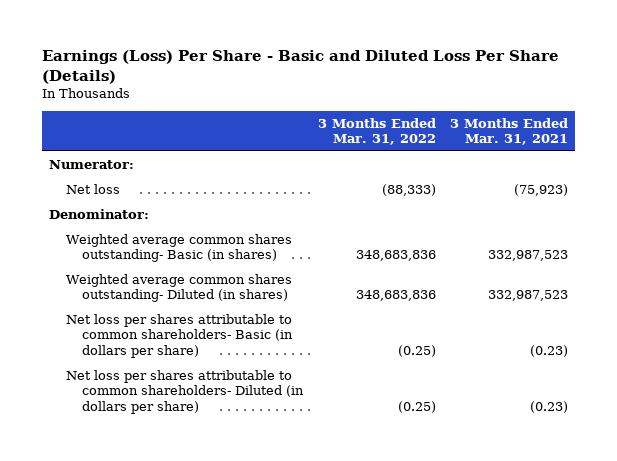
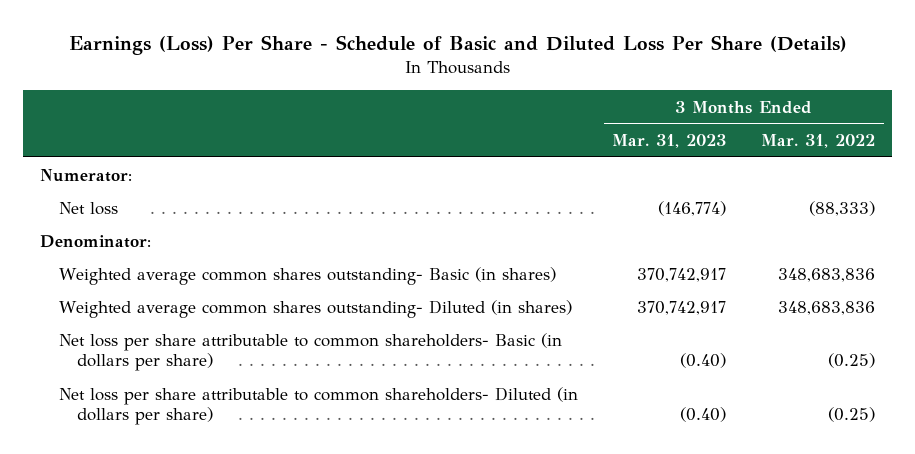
[41,50,559,85] Earnings (Loss) Per Share - Basic and Diluted Loss Per Share (Details) -> [68,34,847,55] Earnings (Loss) Per Share - Schedule of Basic and Diluted Loss Per Share (Details)
[449,117,568,146] 3 Months Ended Mar. 31, 2021 -> none
none -> [612,133,727,148] Mar. 31, 2023
[65,313,294,358] Net loss per shares attributable to common shareholders- Basic (in dollars per share) -> [58,332,562,372] Net loss per share attributable to common shareholders- Basic (in dollars per share)
[65,369,305,414] Net loss per shares attributable to common shareholders- Diluted (in dollars per share) -> [58,386,578,426] Net loss per share attributable to common shareholders- Diluted (in dollars per share)

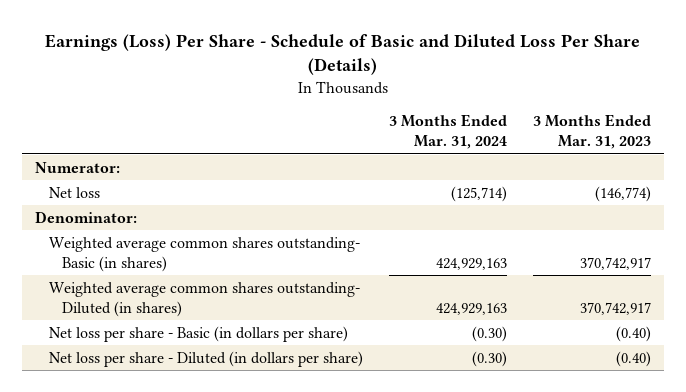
[761,133,876,148] Mar. 31, 2022 -> none
none -> [388,114,507,150] 3 Months Ended Mar. 31, 2024
[58,332,562,372] Net loss per share attributable to common shareholders- Basic (in dollars per share) -> [48,325,348,342] Net loss per share - Basic (in dollars per share)
[58,386,578,426] Net loss per share attributable to common shareholders- Diluted (in dollars per share) -> [48,350,363,367] Net loss per share - Diluted (in dollars per share)

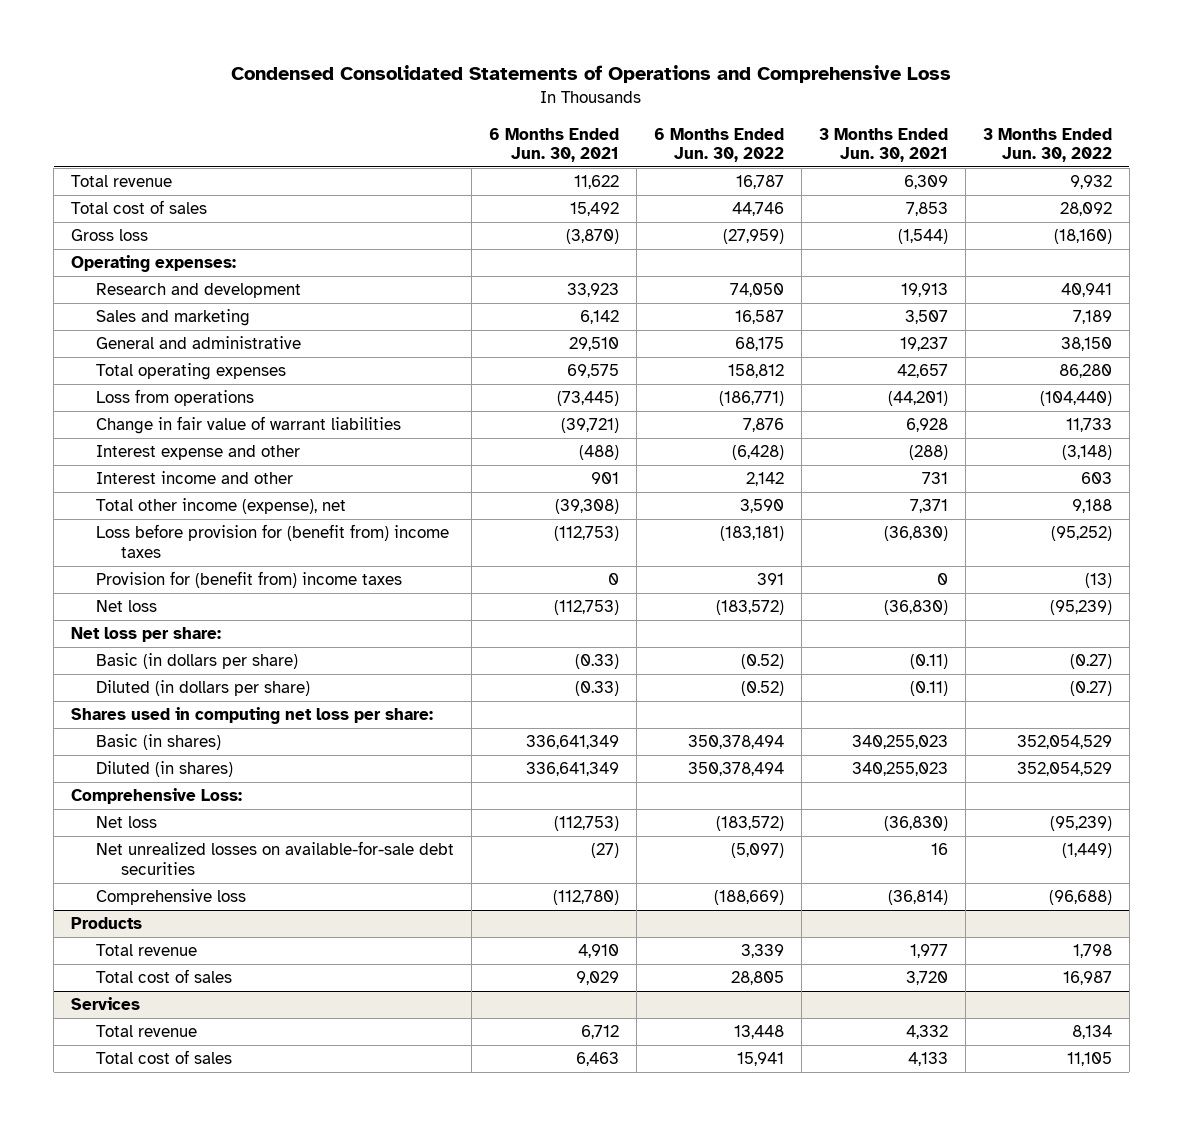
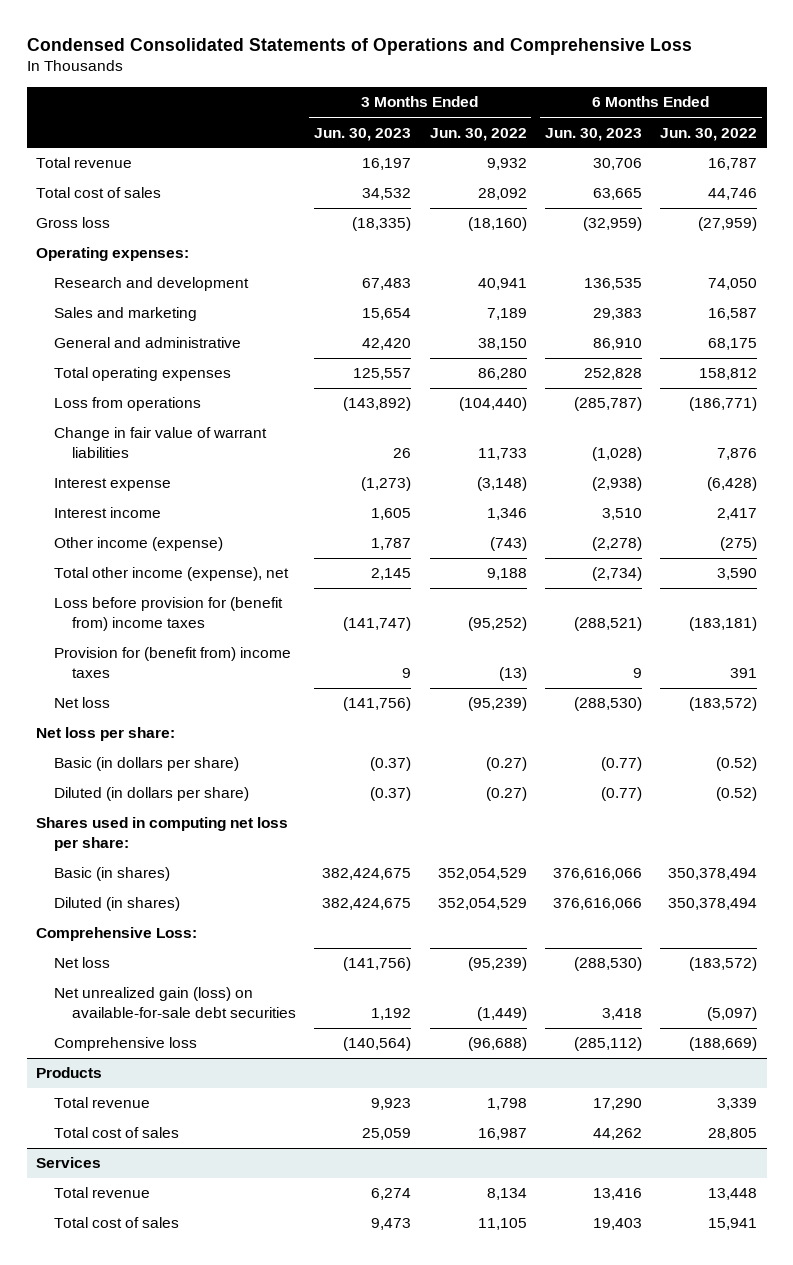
[488,127,619,163] 6 Months Ended Jun. 30, 2021 -> none
[818,127,948,163] 3 Months Ended Jun. 30, 2021 -> none
none -> [314,127,412,141] Jun. 30, 2023
none -> [545,127,643,141] Jun. 30, 2023
[96,445,301,461] Interest expense and other -> [53,478,171,492] Interest expense
[96,471,294,485] Interest income and other -> [53,507,161,519] Interest income
[745,472,784,487] 2,142 -> [717,508,758,521] 2,417
[1080,472,1112,485] 603 -> [486,508,527,521] 1,346
none -> [53,537,223,552] Other income (expense)
[96,841,455,875] Net unrealized losses on available-for-sale debt securities -> [53,987,296,1019] Net unrealized gain (loss) on available-for-sale debt securities

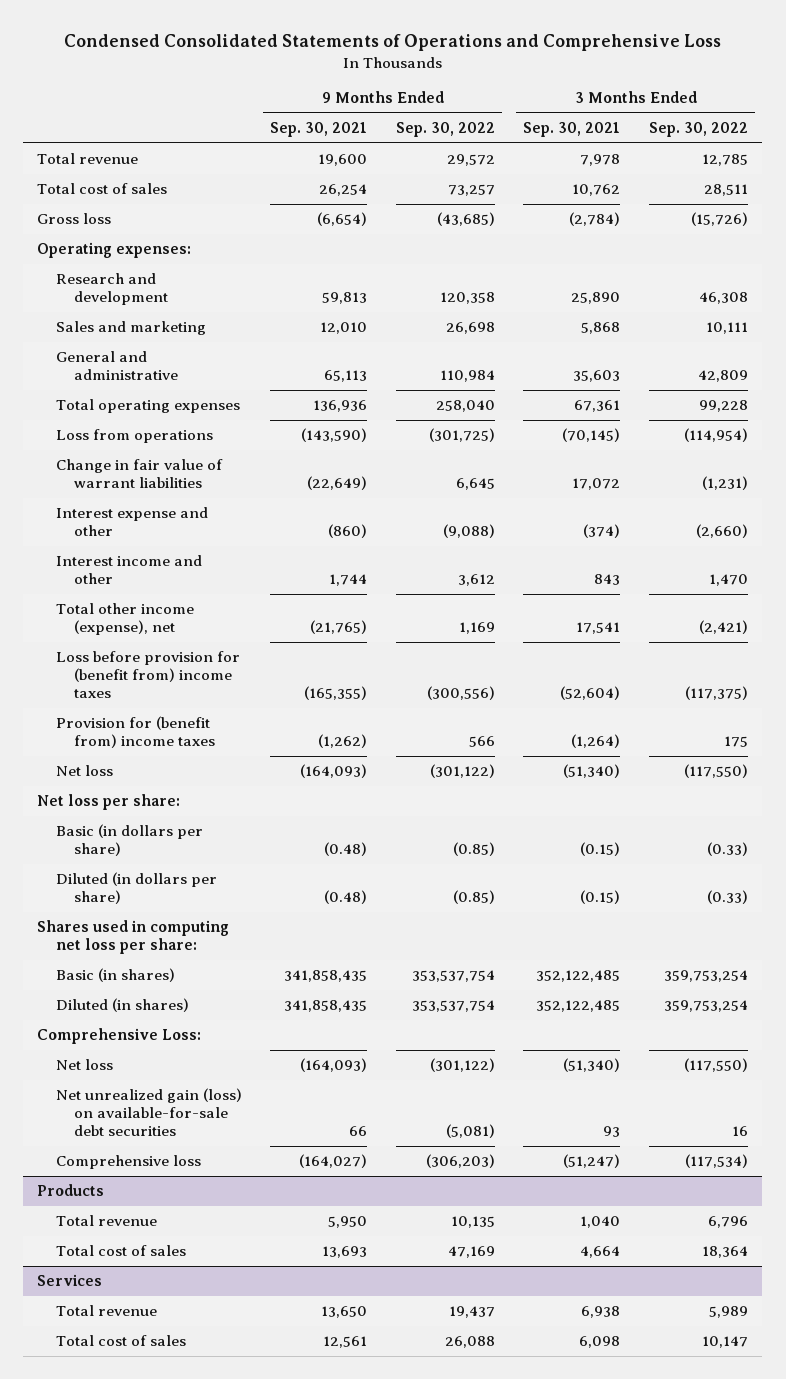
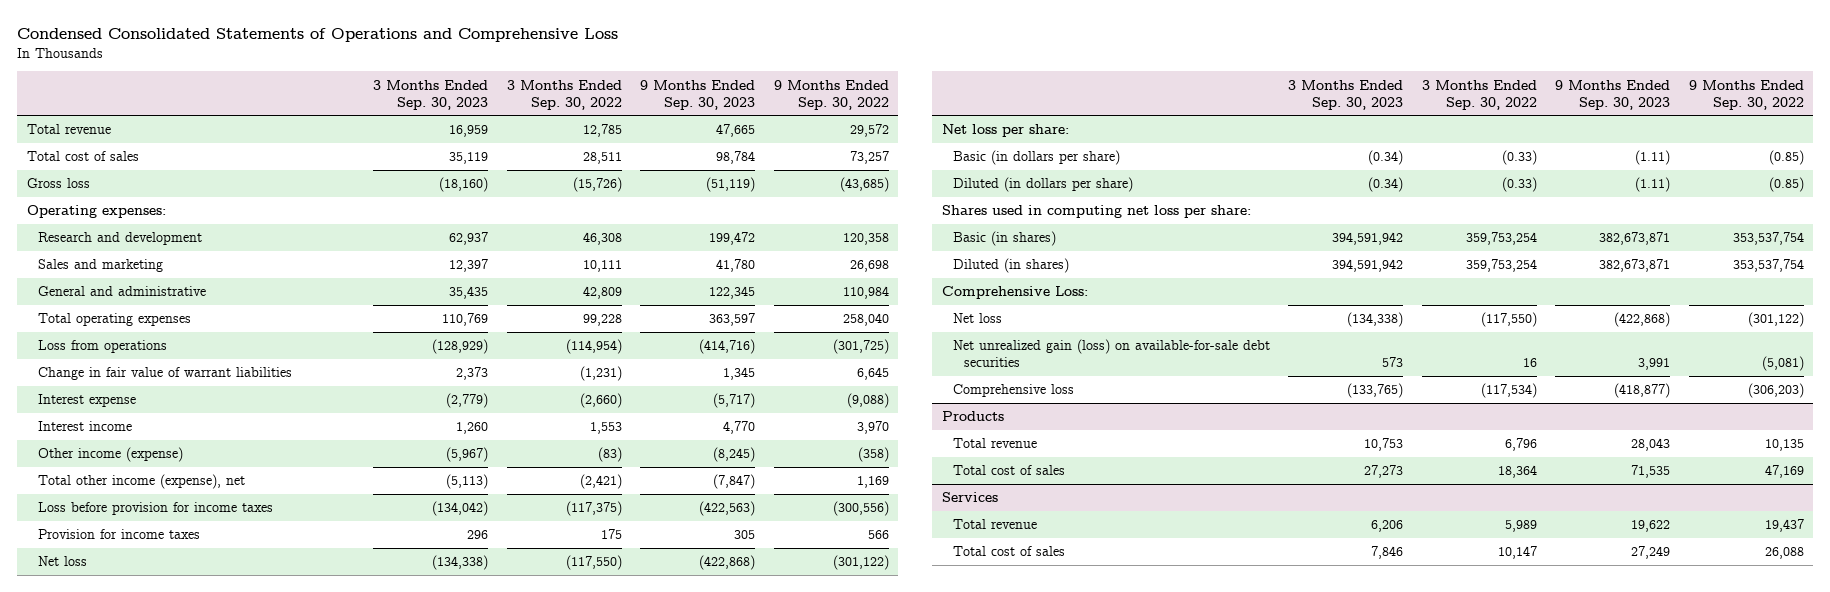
[270,122,368,138] Sep. 30, 2021 -> none
[523,122,621,138] Sep. 30, 2021 -> none
none -> [373,79,489,110] 3 Months Ended Sep. 30, 2023
none -> [640,79,756,110] 9 Months Ended Sep. 30, 2023
[55,507,208,537] Interest expense and other -> [37,394,136,408] Interest expense
[55,555,202,585] Interest income and other -> [37,421,132,432] Interest income
[457,574,495,587] 3,612 -> [856,421,889,435] 3,970
[709,574,749,587] 1,470 -> [589,422,622,435] 1,553
none -> [37,447,183,463] Other income (expense)
[55,651,240,699] Loss before provision for (benefit from) income taxes -> [37,502,273,516] Loss before provision for income taxes
[55,716,215,749] Provision for (benefit from) income taxes -> [37,529,200,540] Provision for income taxes

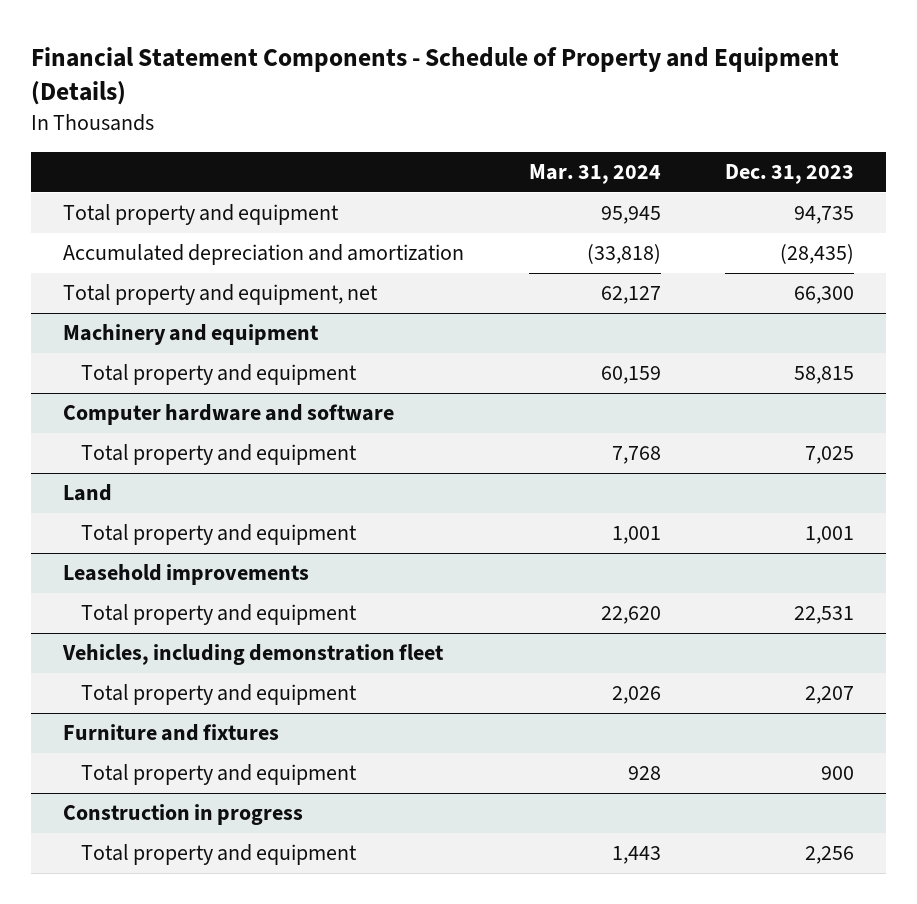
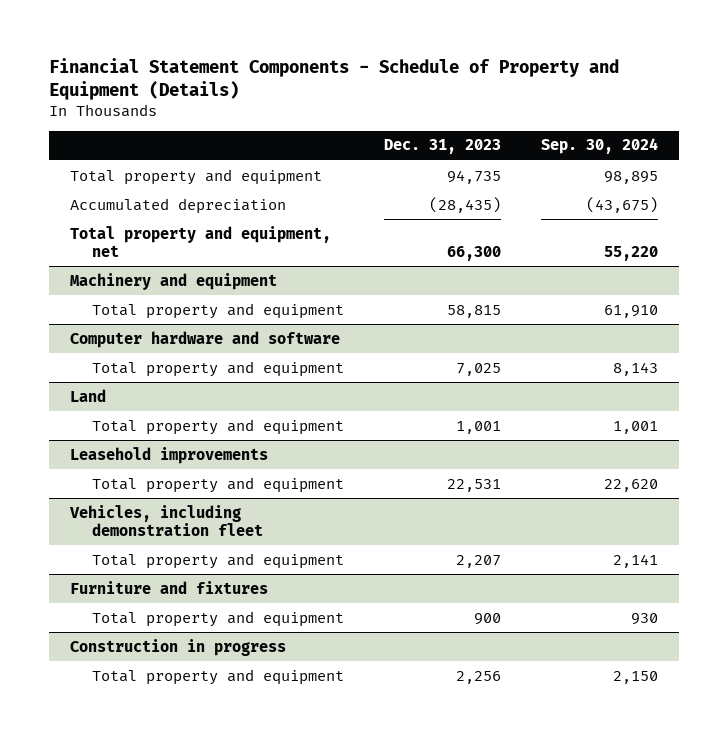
[528,163,661,184] Mar. 31, 2024 -> none
none -> [541,138,659,155] Sep. 30, 2024
[63,244,465,266] Accumulated depreciation and amortization -> [69,197,286,214] Accumulated depreciation

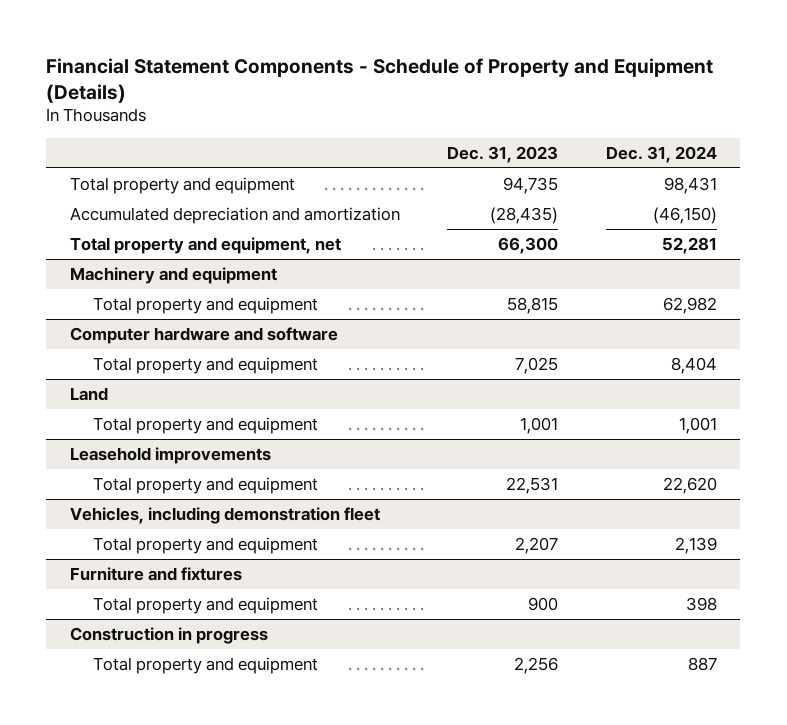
[541,138,659,155] Sep. 30, 2024 -> none
none -> [605,146,717,164] Dec. 31, 2024
[69,197,286,214] Accumulated depreciation -> [70,206,401,224] Accumulated depreciation and amortization

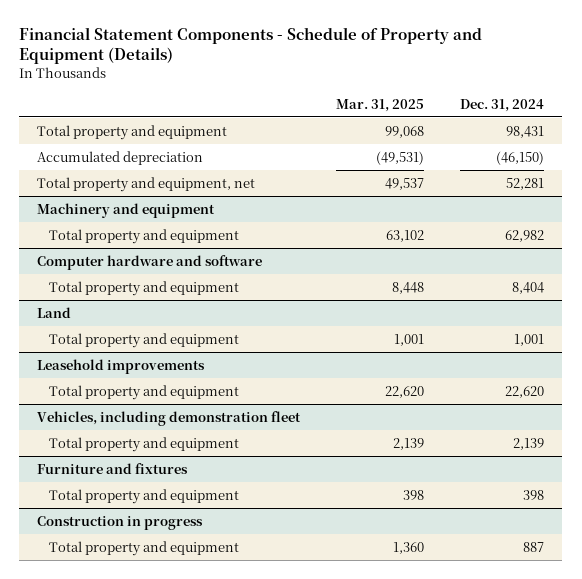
[447,146,559,164] Dec. 31, 2023 -> none
none -> [336,98,425,112] Mar. 31, 2025
[70,206,401,224] Accumulated depreciation and amortization -> [37,150,204,165] Accumulated depreciation

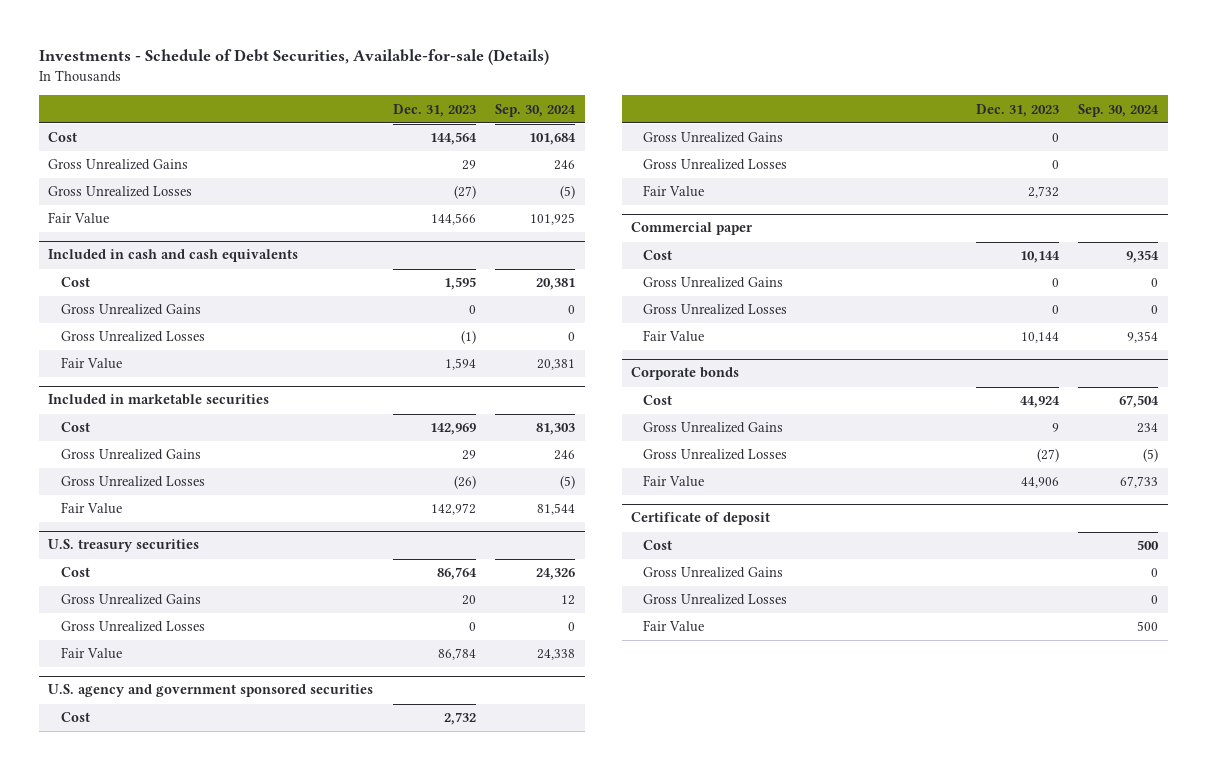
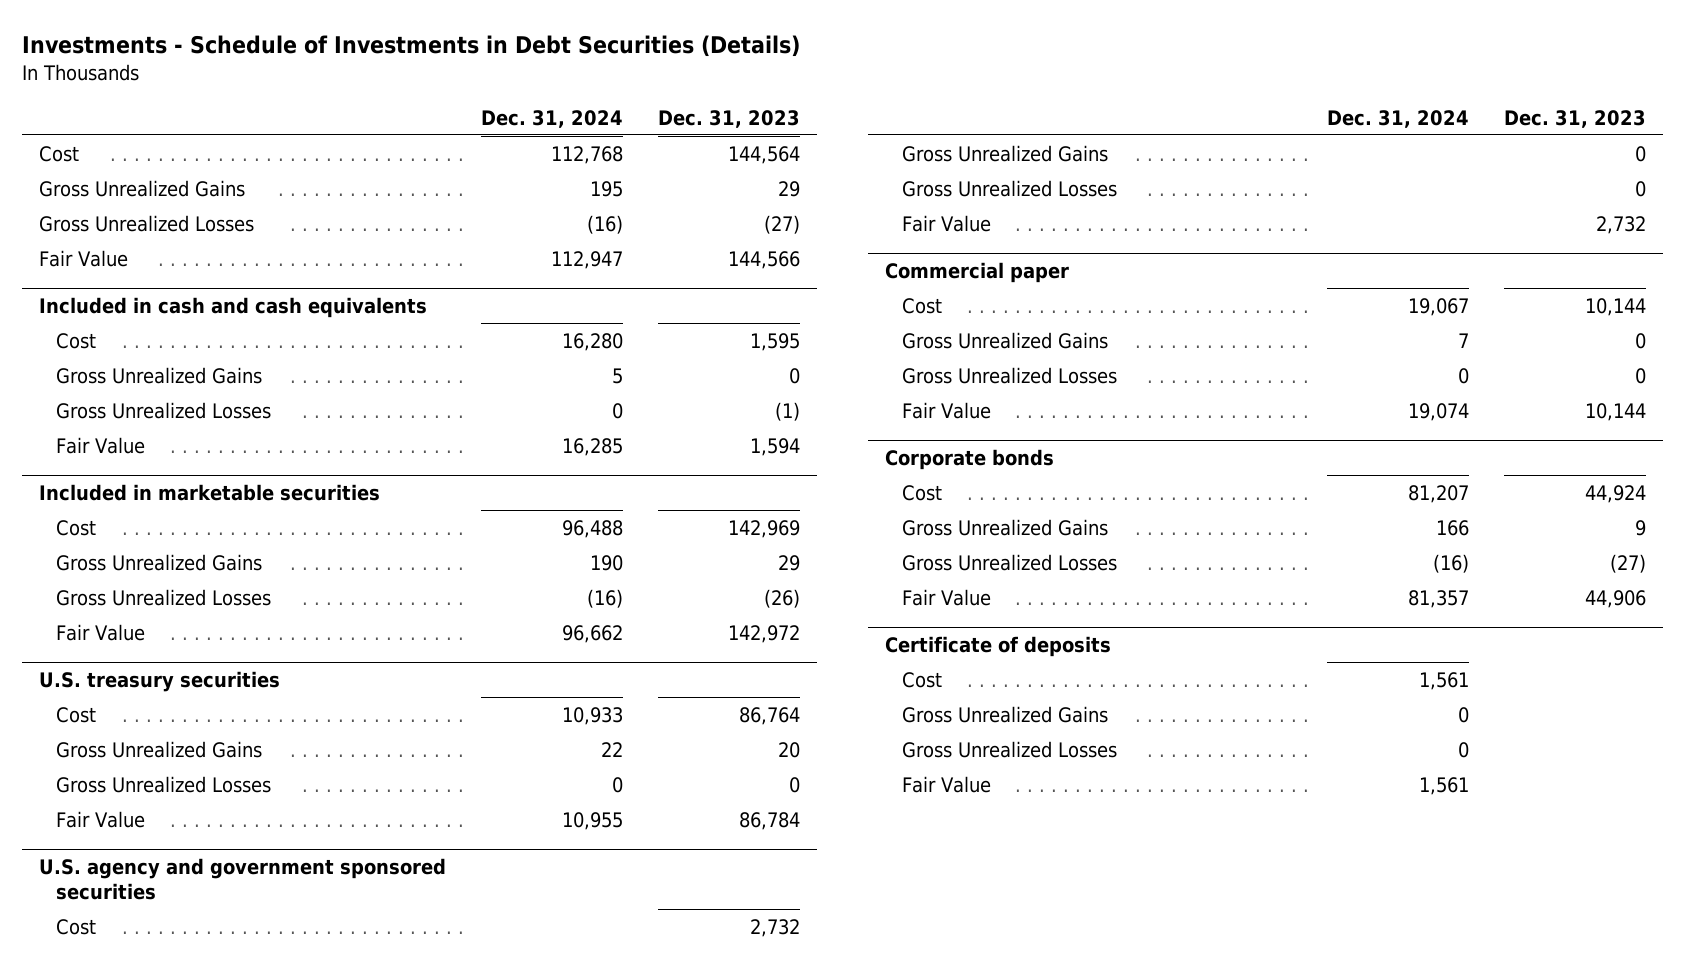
[38,49,549,66] Investments - Schedule of Debt Securities, Available-for-sale (Details) -> [21,35,800,58] Investments - Schedule of Investments in Debt Securities (Details)
[495,103,577,117] Sep. 30, 2024 -> none
none -> [481,109,624,128] Dec. 31, 2024
[631,512,771,526] Certificate of deposit -> [884,636,1111,658] Certificate of deposits

